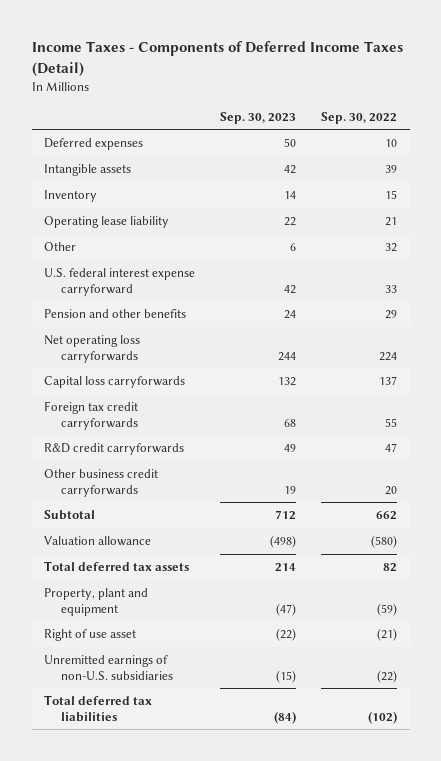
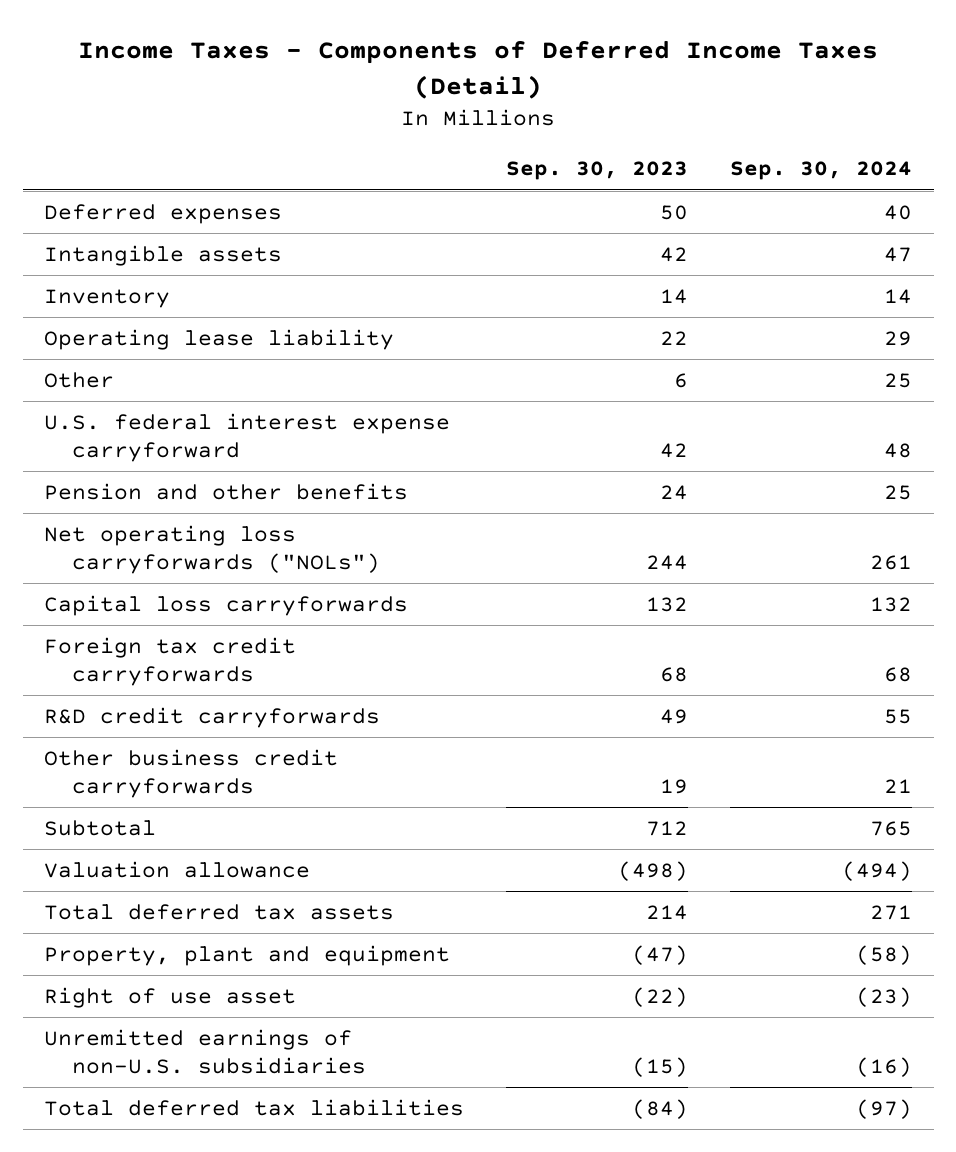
[321,111,398,124] Sep. 30, 2022 -> none
none -> [730,161,913,181] Sep. 30, 2024
[44,335,141,363] Net operating loss carryforwards -> [43,524,380,574] Net operating loss carryforwards ("NOLs")

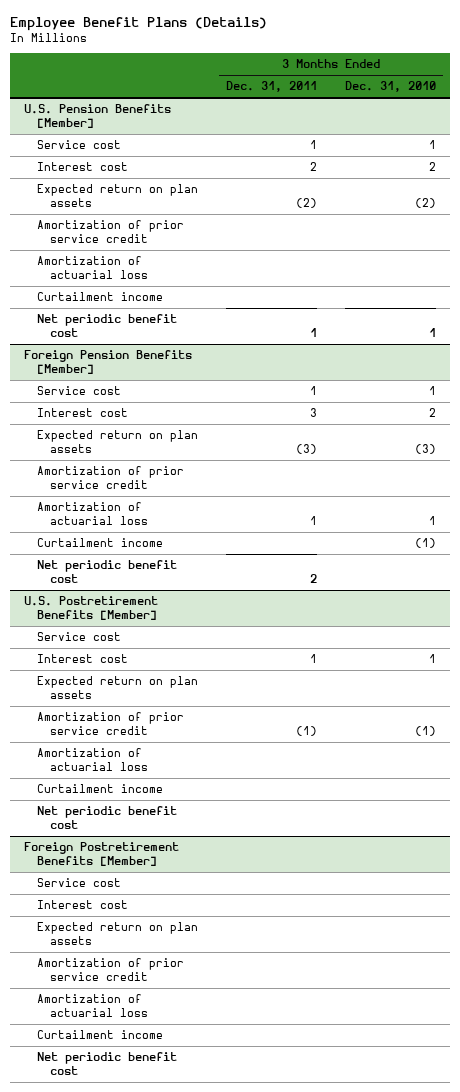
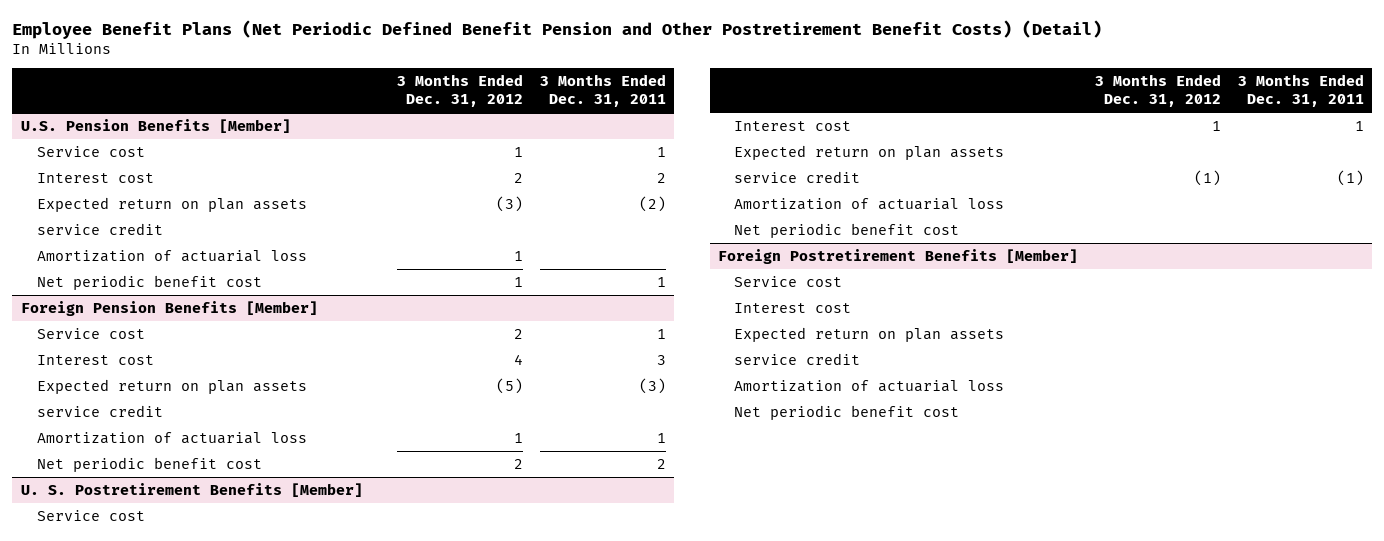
[10,17,268,32] Employee Benefit Plans (Details) -> [12,19,1103,39] Employee Benefit Plans (Net Periodic Defined Benefit Pension and Other Postretirement Benefit Costs) (Detail)
[345,81,437,93] Dec. 31, 2010 -> none
none -> [397,74,524,108] 3 Months Ended Dec. 31, 2012
[36,220,184,244] Amortization of prior service credit -> [36,222,163,235] service credit
[36,292,163,302] Curtailment income -> none
[36,466,184,490] Amortization of prior service credit -> [36,404,163,417] service credit
[36,538,163,548] Curtailment income -> none
[24,596,159,621] U.S. Postretirement Benefits [Member] -> [20,482,363,497] U. S. Postretirement Benefits [Member]
[36,712,184,736] Amortization of prior service credit -> [734,170,861,183] service credit
[36,784,163,794] Curtailment income -> none
[36,958,184,982] Amortization of prior service credit -> [734,352,861,365] service credit
[36,1030,163,1040] Curtailment income -> none

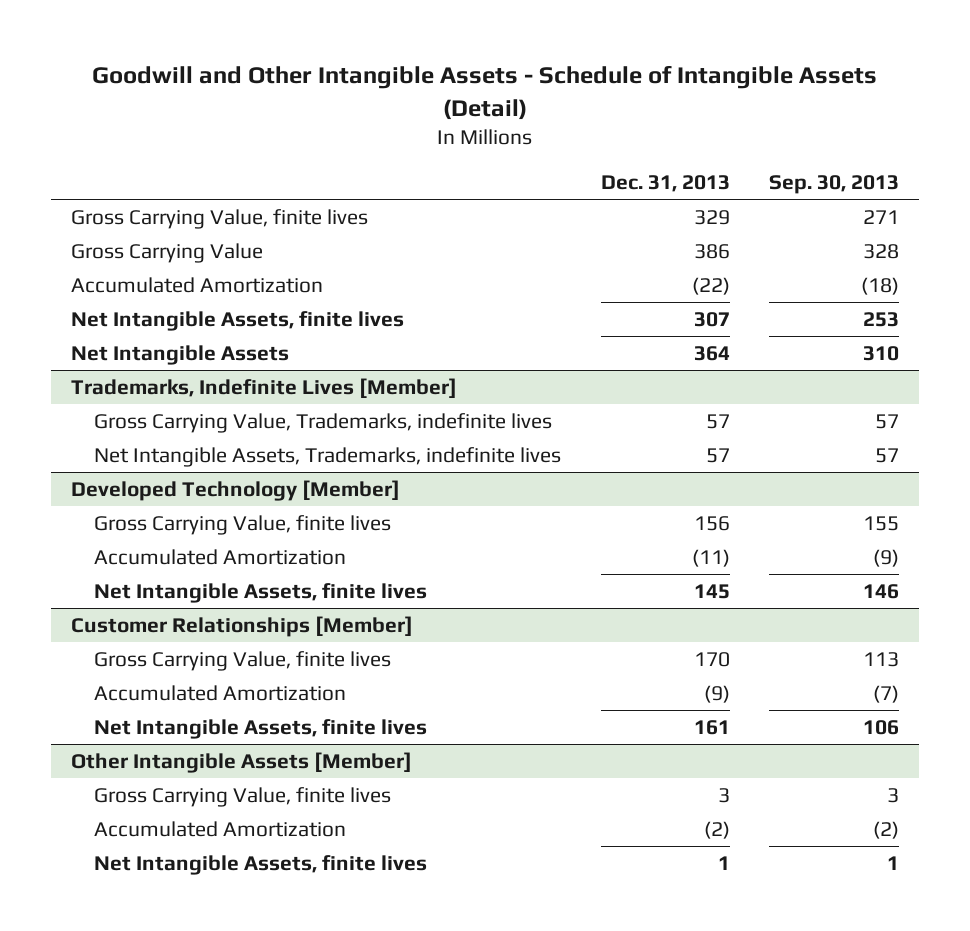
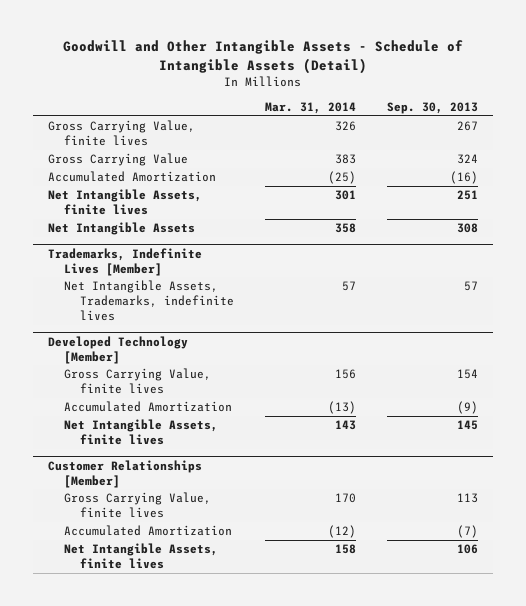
[600,174,730,192] Dec. 31, 2013 -> none
none -> [264,102,356,115] Mar. 31, 2014
[863,209,900,224] 271 -> [456,121,478,132] 267
[863,243,900,259] 328 -> [456,154,478,165] 324
[861,276,900,295] (18) -> [449,171,478,185] (16)
[863,311,900,327] 253 -> [456,190,478,201] 251
[863,345,900,361] 310 -> [456,223,478,234] 308
[94,412,553,433] Gross Carrying Value, Trademarks, indefinite lives -> none
[863,515,900,531] 155 -> [456,369,478,380] 154
[863,583,900,599] 146 -> [456,420,478,431] 145
[70,751,412,773] Other Intangible Assets [Member] -> none
[94,786,392,807] Gross Carrying Value, finite lives -> none
[94,820,347,837] Accumulated Amortization -> none
[94,854,428,875] Net Intangible Assets, finite lives -> none

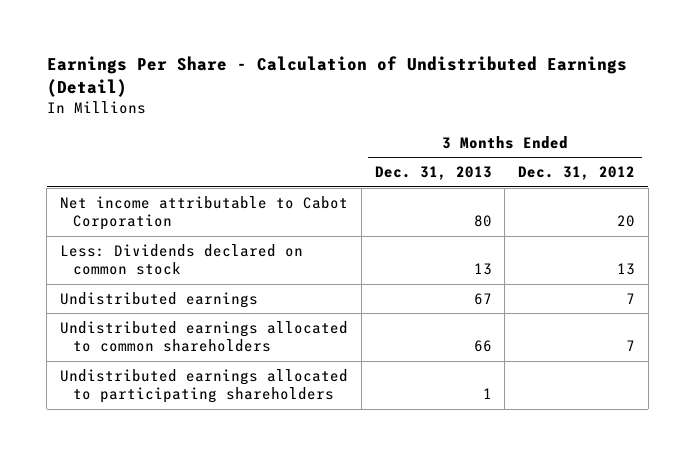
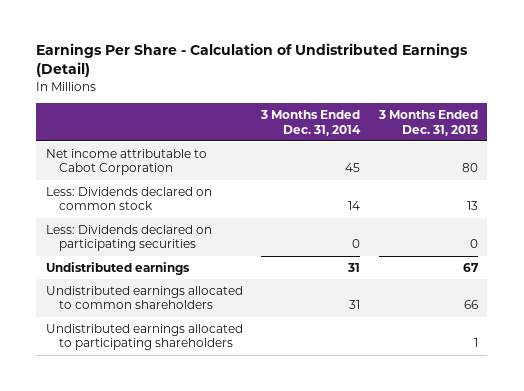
[517,166,635,181] Dec. 31, 2012 -> none
none -> [260,110,362,136] 3 Months Ended Dec. 31, 2014
none -> [45,224,212,252] Less: Dividends declared on participating securities

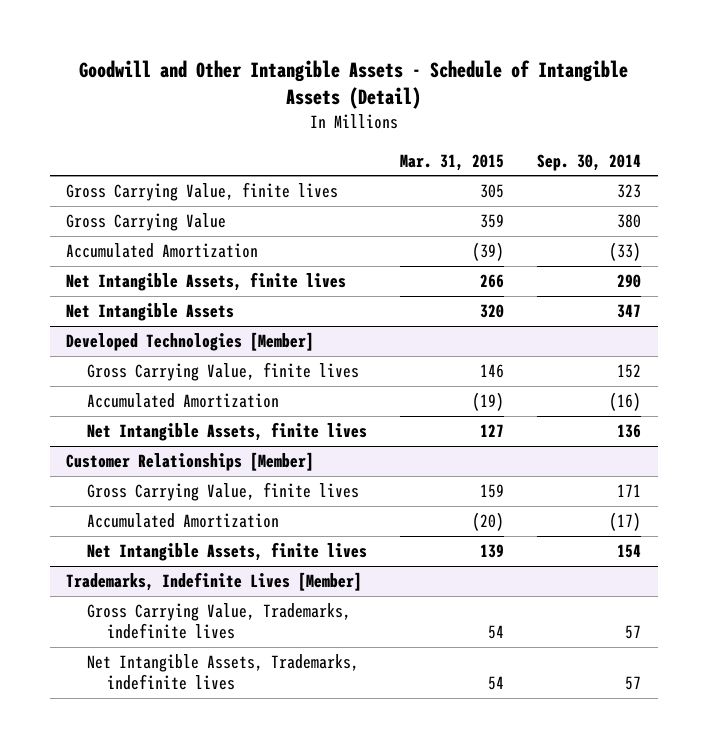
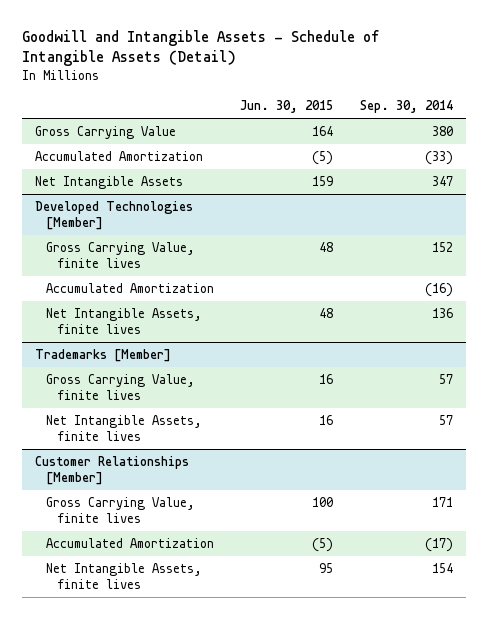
[78,60,628,110] Goodwill and Other Intangible Assets - Schedule of Intangible Assets (Detail) -> [22,30,380,67] Goodwill and Intangible Assets - Schedule of Intangible Assets (Detail)
[399,153,504,171] Mar. 31, 2015 -> none
none -> [240,99,334,113] Jun. 30, 2015
[66,181,339,201] Gross Carrying Value, finite lives -> none
[66,271,347,291] Net Intangible Assets, finite lives -> none
none -> [35,349,172,363] Trademarks [Member]
none -> [45,374,195,401] Gross Carrying Value, finite lives
none -> [45,415,202,442] Net Intangible Assets, finite lives
[66,571,363,591] Trademarks, Indefinite Lives [Member] -> none
[86,602,351,640] Gross Carrying Value, Trademarks, indefinite lives -> none
[86,653,359,691] Net Intangible Assets, Trademarks, indefinite lives -> none

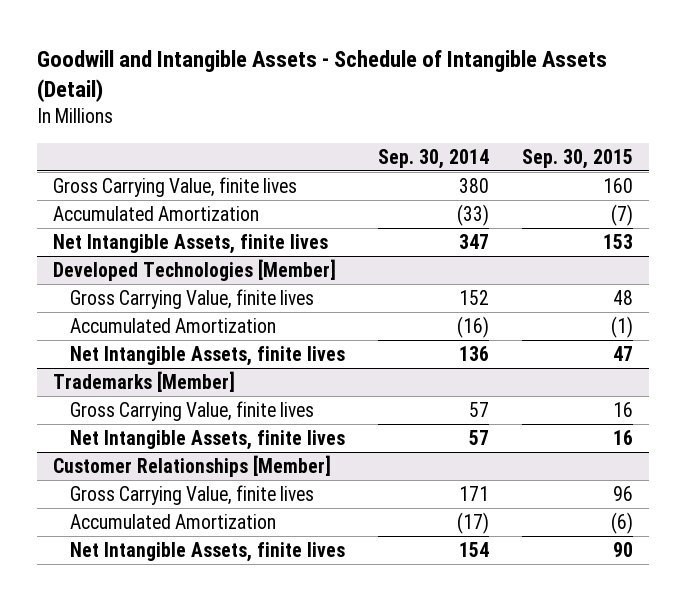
[240,99,334,113] Jun. 30, 2015 -> none
none -> [521,148,633,169] Sep. 30, 2015
[35,126,177,140] Gross Carrying Value -> [53,176,298,197] Gross Carrying Value, finite lives
[35,176,184,190] Net Intangible Assets -> [53,233,329,254] Net Intangible Assets, finite lives

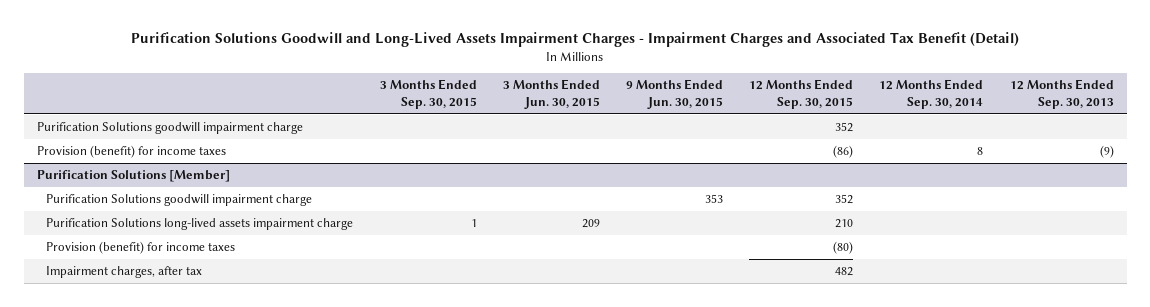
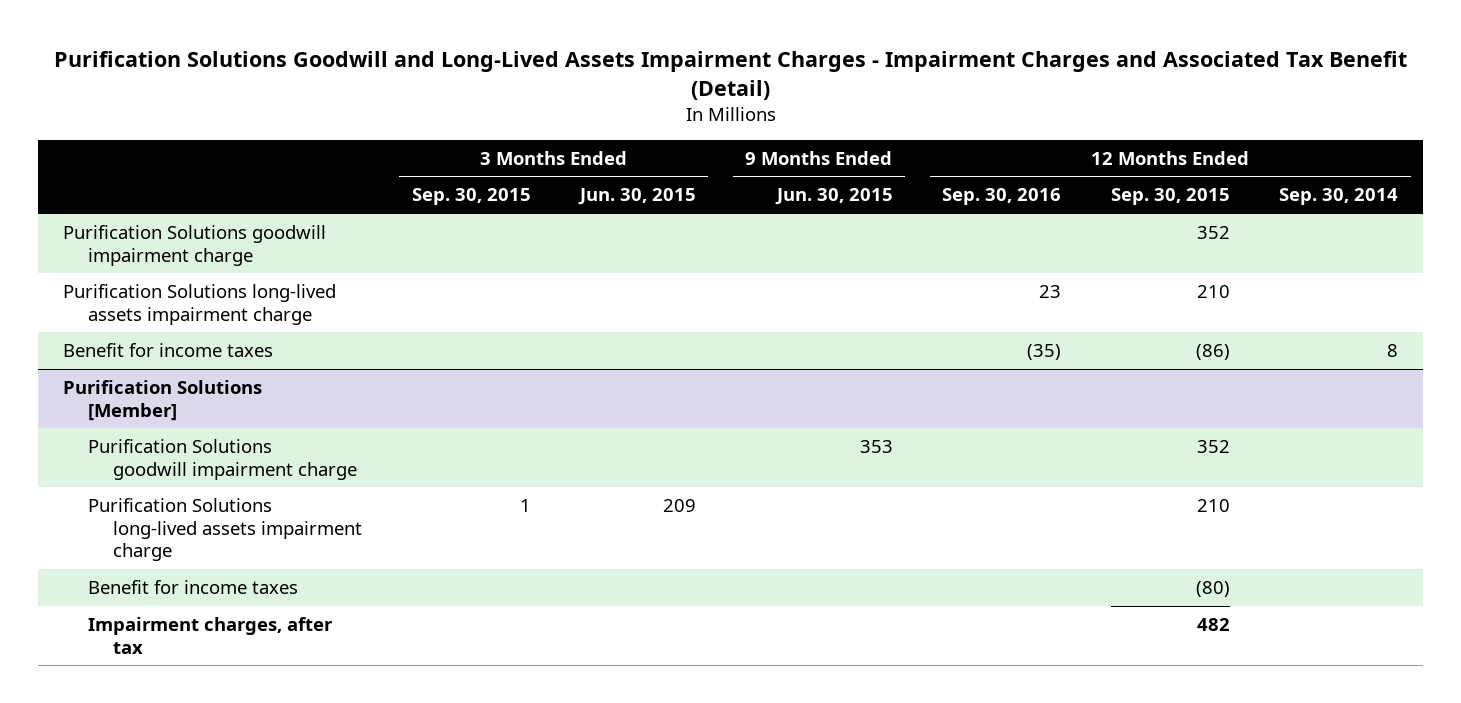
[1009,79,1114,109] 12 Months Ended Sep. 30, 2013 -> none
none -> [942,188,1062,206] Sep. 30, 2016
none -> [63,284,337,325] Purification Solutions long-lived assets impairment charge
[36,145,226,159] Provision (benefit) for income taxes -> [63,343,274,358] Benefit for income taxes
[46,241,236,255] Provision (benefit) for income taxes -> [88,580,299,595] Benefit for income taxes

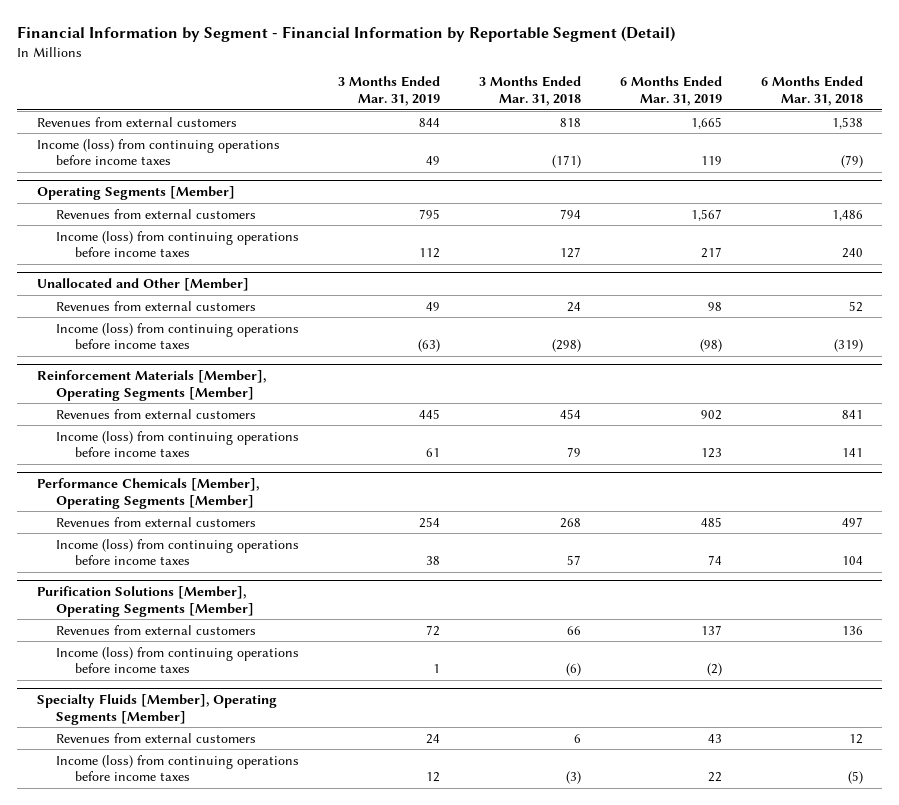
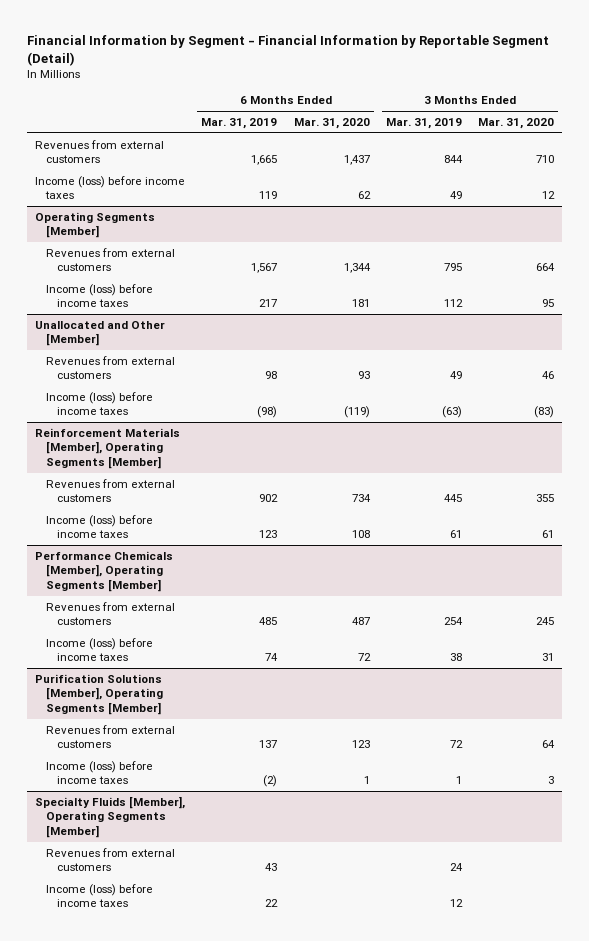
[478,76,581,107] 3 Months Ended Mar. 31, 2018 -> none
[760,76,863,107] 6 Months Ended Mar. 31, 2018 -> none
none -> [293,118,370,130] Mar. 31, 2020
none -> [478,118,555,130] Mar. 31, 2020
[36,138,280,166] Income (loss) from continuing operations before income taxes -> [35,175,186,200] Income (loss) before income taxes
[55,230,299,258] Income (loss) from continuing operations before income taxes -> [46,283,154,308] Income (loss) before income taxes
[55,322,299,350] Income (loss) from continuing operations before income taxes -> [46,391,154,416] Income (loss) before income taxes
[55,430,299,458] Income (loss) from continuing operations before income taxes -> [46,514,154,539] Income (loss) before income taxes
[55,538,299,566] Income (loss) from continuing operations before income taxes -> [46,637,154,662] Income (loss) before income taxes
[55,646,299,674] Income (loss) from continuing operations before income taxes -> [46,760,154,785] Income (loss) before income taxes
[55,754,299,782] Income (loss) from continuing operations before income taxes -> [46,883,154,908] Income (loss) before income taxes

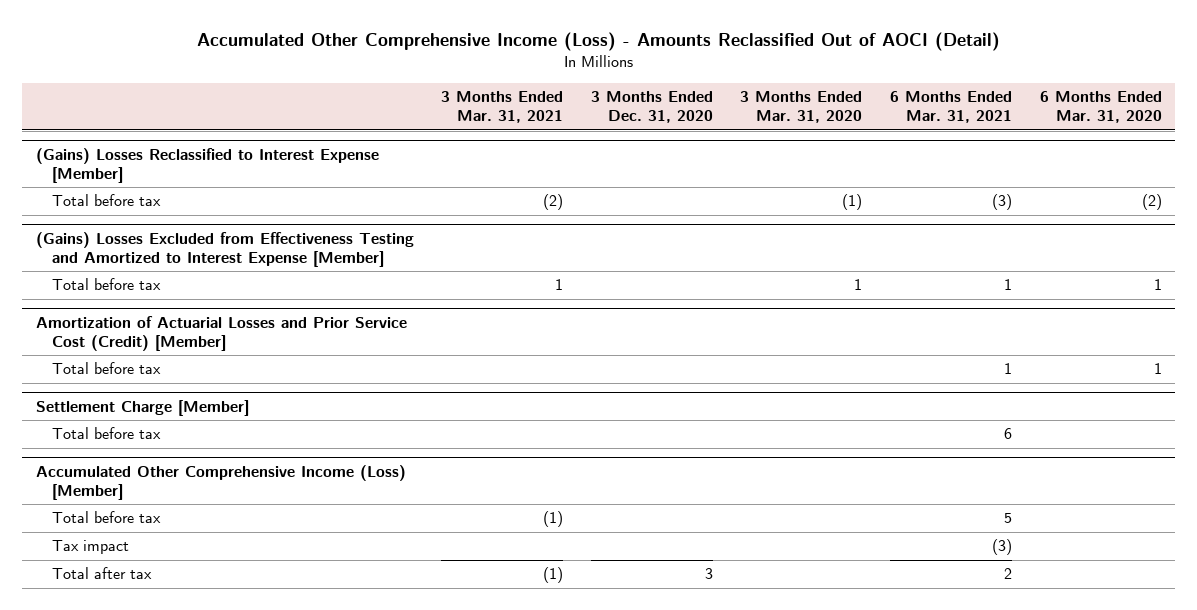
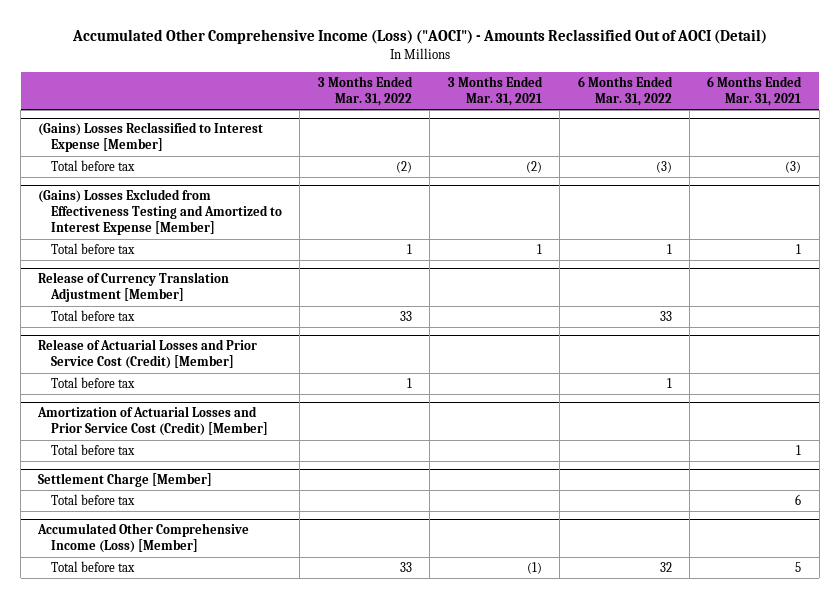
[196,32,1000,52] Accumulated Other Comprehensive Income (Loss) - Amounts Reclassified Out of AOCI (Detail) -> [71,28,767,44] Accumulated Other Comprehensive Income (Loss) ("AOCI") - Amounts Reclassified Out of AOCI (Detail)
[590,91,713,124] 3 Months Ended Dec. 31, 2020 -> none
[740,91,863,124] 3 Months Ended Mar. 31, 2020 -> none
[1039,91,1162,124] 6 Months Ended Mar. 31, 2020 -> none
none -> [317,75,413,106] 3 Months Ended Mar. 31, 2022
none -> [577,75,673,106] 6 Months Ended Mar. 31, 2022
none -> [38,272,230,303] Release of Currency Translation Adjustment [Member]
none -> [50,310,135,322] Total before tax
none -> [38,339,258,370] Release of Actuarial Losses and Prior Service Cost (Credit) [Member]
none -> [50,377,135,389] Total before tax
[51,540,129,555] Tax impact -> none
[51,567,152,580] Total after tax -> none

